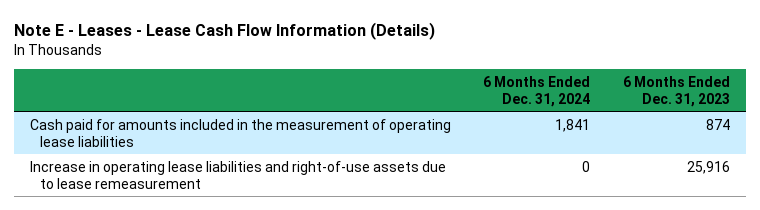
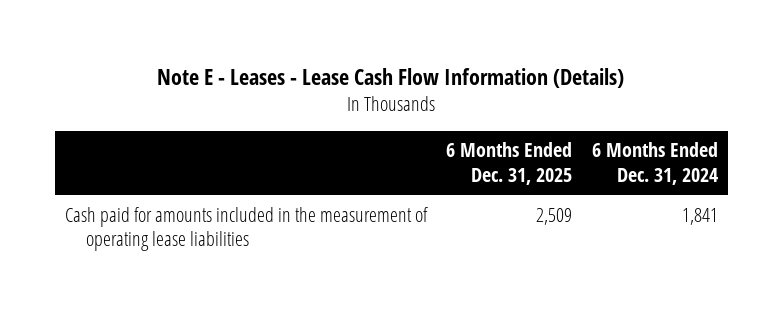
[622,75,730,107] 6 Months Ended Dec. 31, 2023 -> none
none -> [446,142,573,185] 6 Months Ended Dec. 31, 2025
[30,160,447,189] Increase in operating lease liabilities and right-of-use assets due to lease remeasurement -> none

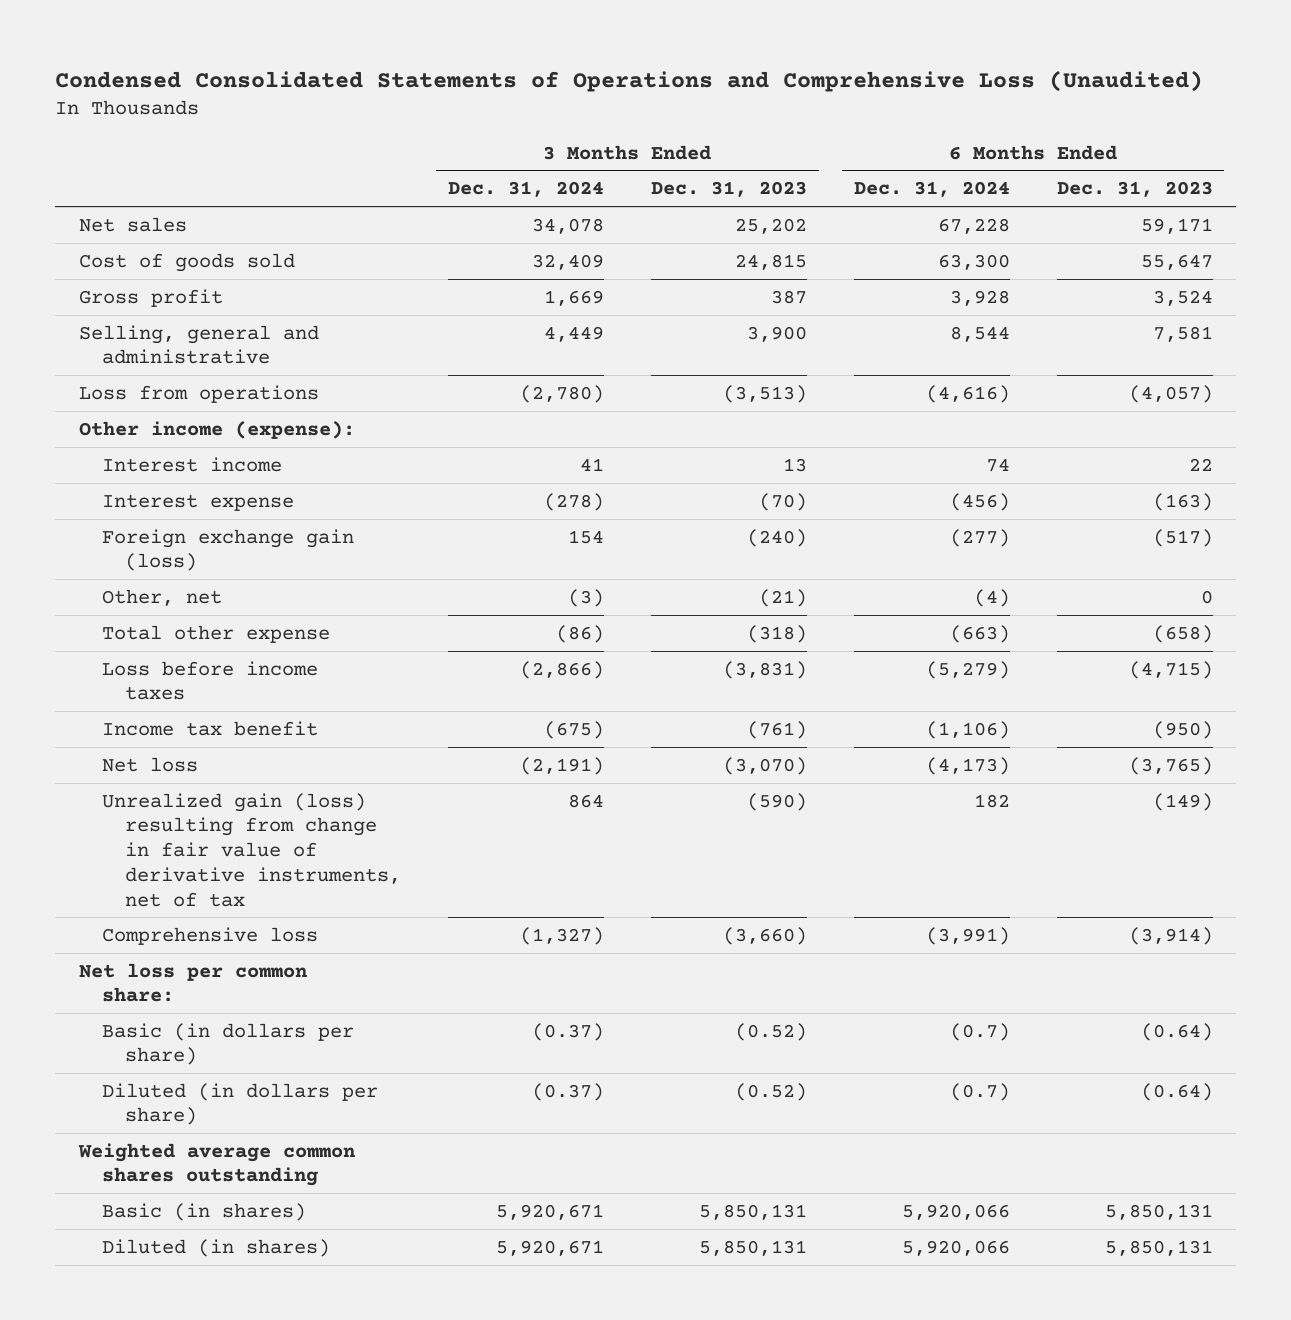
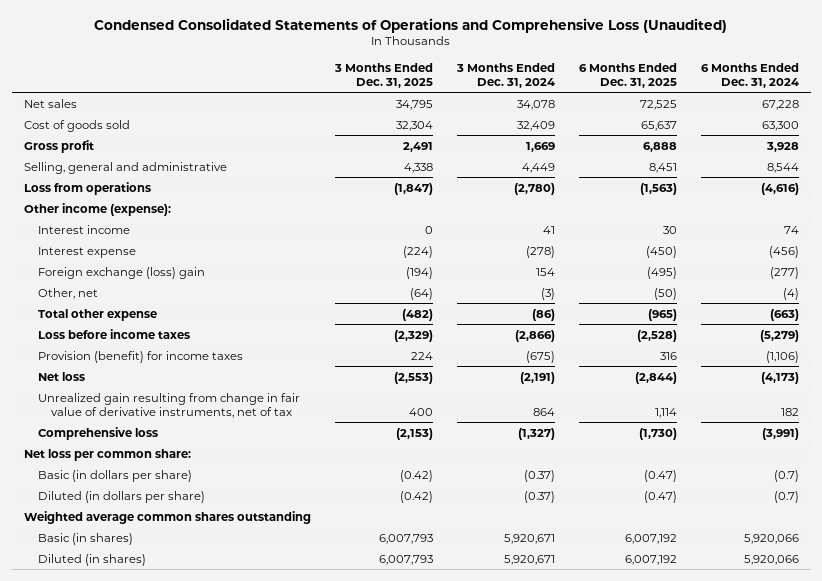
[650,181,807,198] Dec. 31, 2023 -> none
[1056,181,1213,198] Dec. 31, 2023 -> none
none -> [333,62,433,88] 3 Months Ended Dec. 31, 2025
none -> [578,62,677,88] 6 Months Ended Dec. 31, 2025
[101,528,354,572] Foreign exchange gain (loss) -> [37,266,205,279] Foreign exchange (loss) gain
[101,720,318,736] Income tax benefit -> [37,350,243,363] Provision (benefit) for income taxes
[101,792,402,907] Unrealized gain (loss) resulting from change in fair value of derivative instruments, net of tax -> [37,392,300,418] Unrealized gain resulting from change in fair value of derivative instruments, net of tax

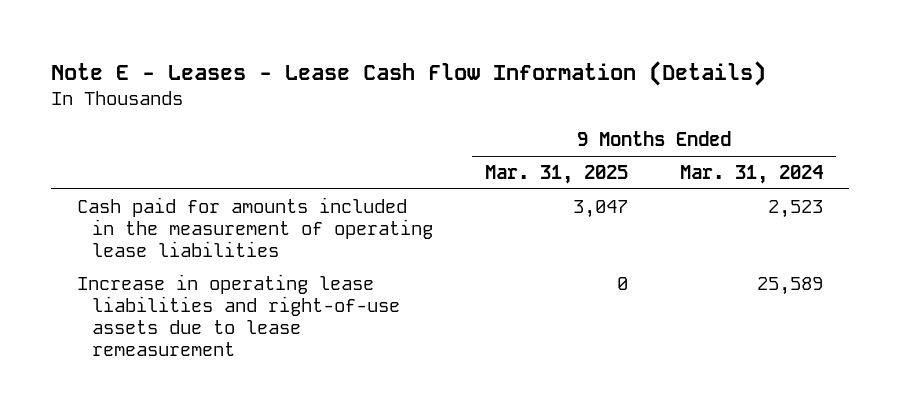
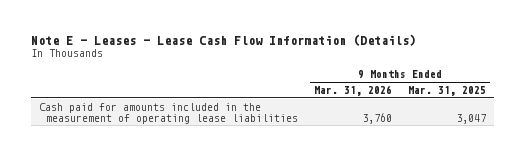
[679,164,823,184] Mar. 31, 2024 -> none
none -> [314,84,393,96] Mar. 31, 2026
[76,273,400,357] Increase in operating lease liabilities and right-of-use assets due to lease remeasurement -> none

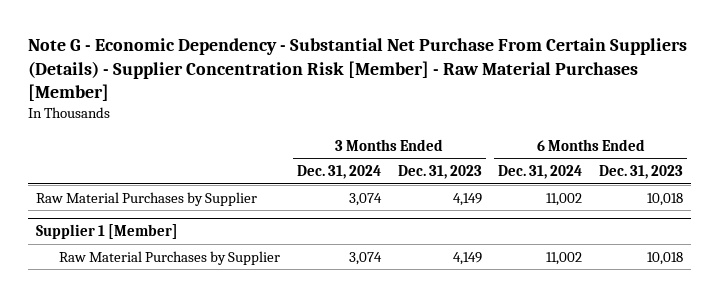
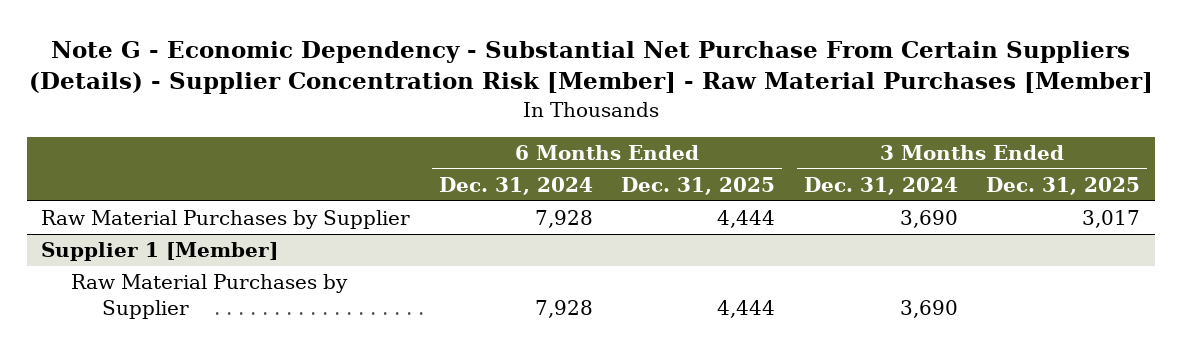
[397,165,482,180] Dec. 31, 2023 -> none
[598,165,683,180] Dec. 31, 2023 -> none
none -> [621,177,776,196] Dec. 31, 2025
none -> [986,177,1141,196] Dec. 31, 2025
[348,192,382,206] 3,074 -> [899,210,958,229] 3,690
[546,192,583,206] 11,002 -> [534,210,593,229] 7,928
[348,251,382,265] 3,074 -> [899,300,958,319] 3,690
[546,251,583,265] 11,002 -> [534,300,593,319] 7,928

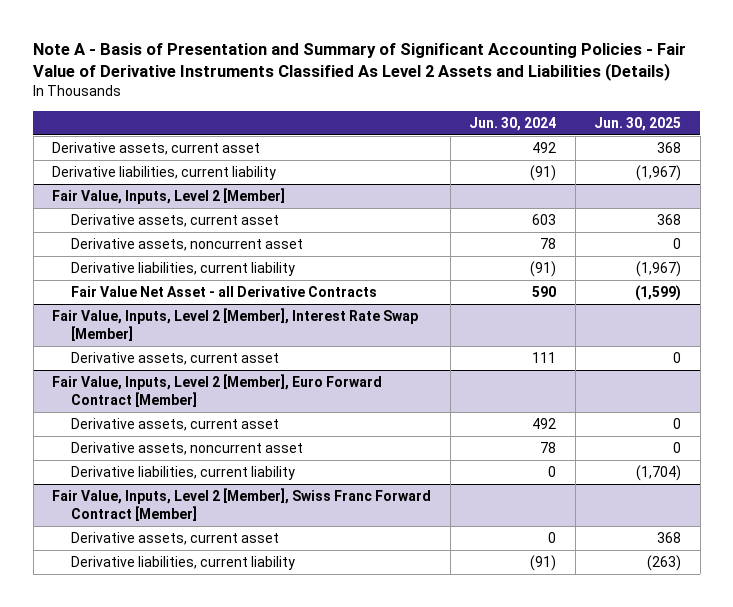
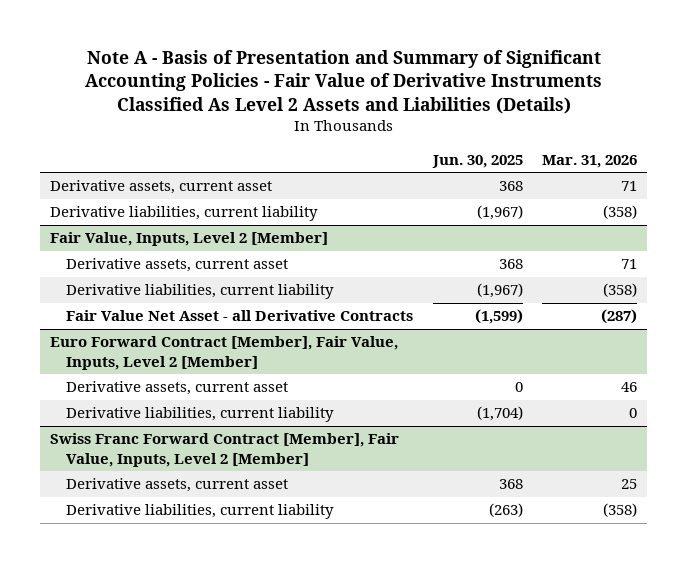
[469,116,557,131] Jun. 30, 2024 -> none
none -> [542,154,638,168] Mar. 31, 2026
[71,238,304,252] Derivative assets, noncurrent asset -> none
[52,308,419,341] Fair Value, Inputs, Level 2 [Member], Interest Rate Swap [Member] -> none
[71,352,280,366] Derivative assets, current asset -> none
[52,374,383,407] Fair Value, Inputs, Level 2 [Member], Euro Forward Contract [Member] -> [50,336,399,370] Euro Forward Contract [Member], Fair Value, Inputs, Level 2 [Member]
[71,442,304,456] Derivative assets, noncurrent asset -> none
[52,488,432,521] Fair Value, Inputs, Level 2 [Member], Swiss Franc Forward Contract [Member] -> [50,433,400,467] Swiss Franc Forward Contract [Member], Fair Value, Inputs, Level 2 [Member]

